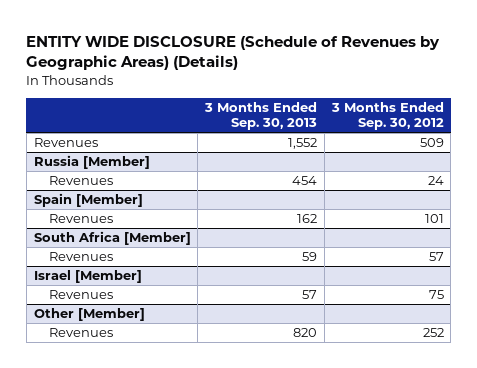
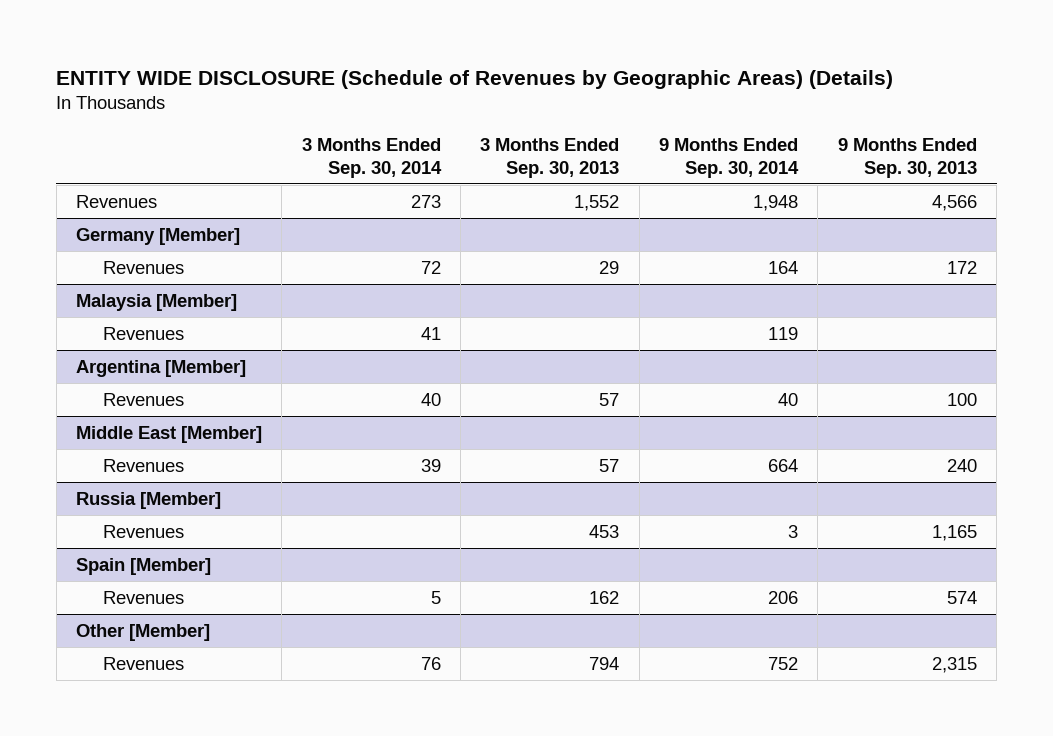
[330,101,444,131] 3 Months Ended Sep. 30, 2012 -> none
none -> [301,137,442,178] 3 Months Ended Sep. 30, 2014
none -> [659,137,800,178] 9 Months Ended Sep. 30, 2014
none -> [837,137,977,178] 9 Months Ended Sep. 30, 2013
none -> [75,227,240,245] Germany [Member]
none -> [103,260,185,274] Revenues
none -> [75,293,237,311] Malaysia [Member]
none -> [103,326,185,340] Revenues
none -> [75,359,246,377] Argentina [Member]
none -> [103,392,185,406] Revenues
none -> [75,425,262,443] Middle East [Member]
none -> [103,458,185,472] Revenues
[292,176,318,186] 454 -> [589,524,620,538] 453
[33,231,191,246] South Africa [Member] -> none
[49,252,114,262] Revenues -> none
[33,270,142,284] Israel [Member] -> none
[49,290,114,300] Revenues -> none
[293,328,318,338] 820 -> [589,656,620,670] 794

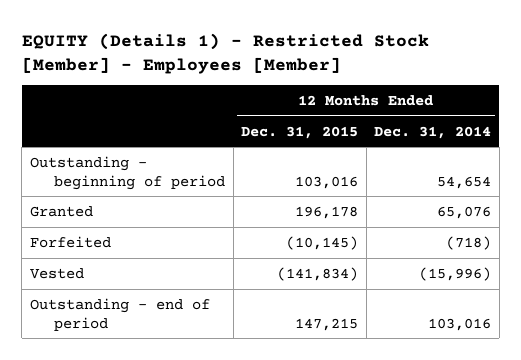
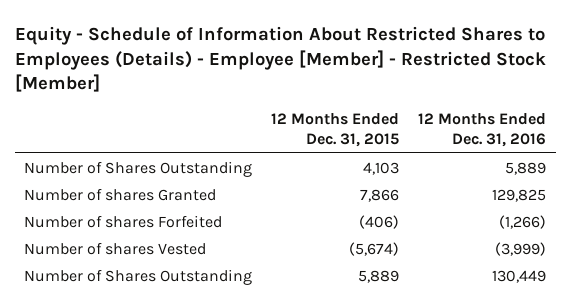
[21,32,429,74] EQUITY (Details 1) - Restricted Stock [Member] - Employees [Member] -> [14,25,546,93] Equity - Schedule of Information About Restricted Shares to Employees (Details) - Employee [Member] - Restricted Stock [Member]
[374,125,492,139] Dec. 31, 2014 -> none
none -> [418,113,547,147] 12 Months Ended Dec. 31, 2016
[29,155,226,190] Outstanding - beginning of period -> [24,160,253,177] Number of Shares Outstanding
[295,175,359,189] 103,016 -> [363,161,400,175] 4,103
[29,205,93,217] Granted -> [24,187,217,201] Number of shares Granted
[295,205,359,219] 196,178 -> [360,188,400,202] 7,866
[29,235,111,248] Forfeited -> [24,214,223,228] Number of shares Forfeited
[286,235,359,250] (10,145) -> [359,214,400,229] (406)
[29,267,84,279] Vested -> [24,241,207,255] Number of shares Vested
[277,266,359,281] (141,834) -> [349,241,400,256] (5,674)
[29,297,210,331] Outstanding - end of period -> [24,268,253,285] Number of Shares Outstanding
[295,317,359,331] 147,215 -> [358,269,400,283] 5,889

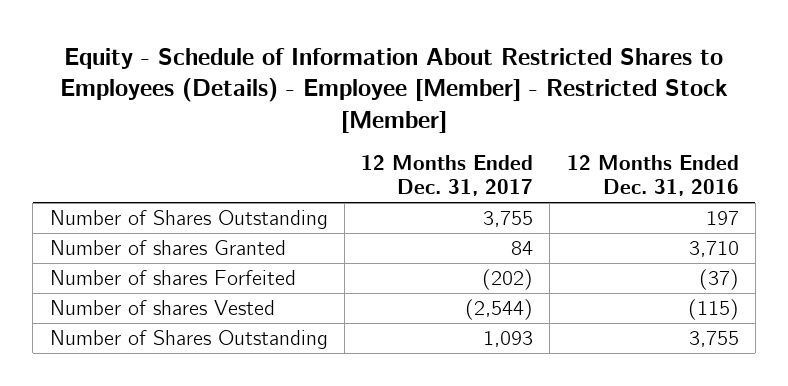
[271,113,400,147] 12 Months Ended Dec. 31, 2015 -> none
none -> [361,155,534,197] 12 Months Ended Dec. 31, 2017
[505,161,547,175] 5,889 -> [705,211,739,226] 197
[492,188,547,202] 129,825 -> [688,241,739,258] 3,710
[499,214,547,229] (1,266) -> [698,269,739,291] (37)
[495,241,547,256] (3,999) -> [687,299,739,321] (115)
[492,269,547,283] 130,449 -> [688,331,739,348] 3,755

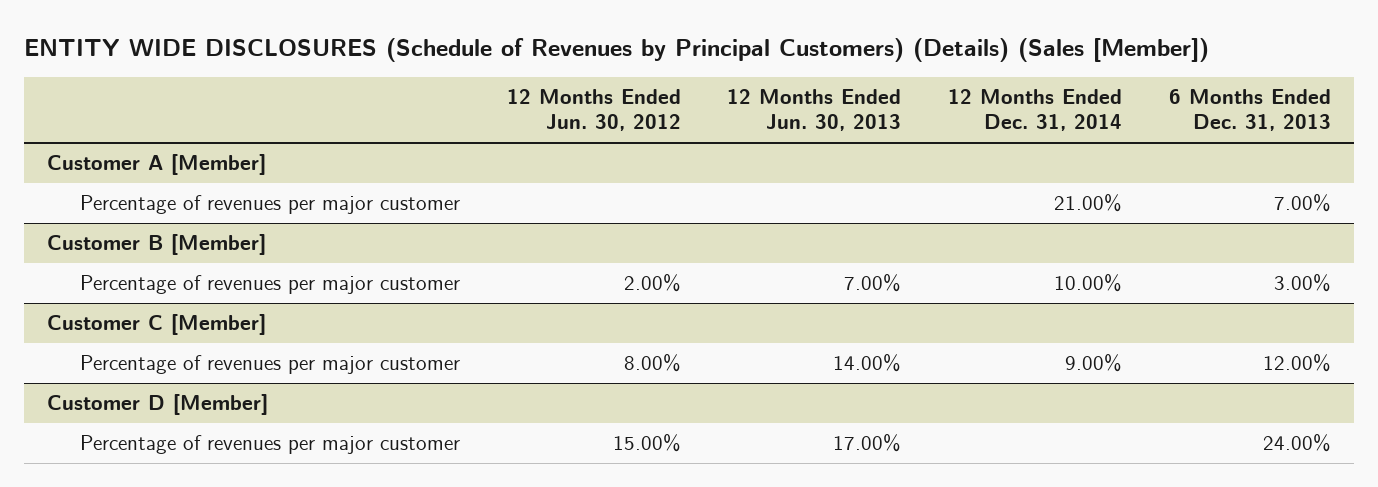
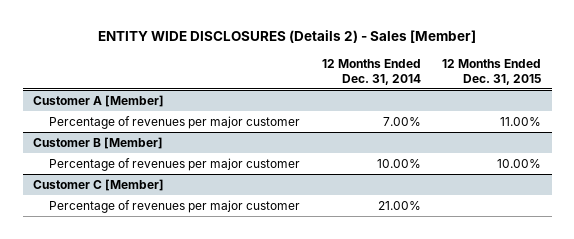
[24,38,1210,63] ENTITY WIDE DISCLOSURES (Schedule of Revenues by Principal Customers) (Details) (Sales [Member]) -> [98,30,477,44] ENTITY WIDE DISCLOSURES (Details 2) - Sales [Member]
[506,89,681,132] 12 Months Ended Jun. 30, 2012 -> none
[727,89,902,132] 12 Months Ended Jun. 30, 2013 -> none
[1168,89,1331,132] 6 Months Ended Dec. 31, 2013 -> none
none -> [441,58,541,85] 12 Months Ended Dec. 31, 2015
[1053,194,1122,213] 21.00% -> [382,116,421,126] 7.00%
[47,394,269,416] Customer D [Member] -> none
[79,435,460,455] Percentage of revenues per major customer -> none
[1064,354,1122,373] 9.00% -> [377,200,421,210] 21.00%

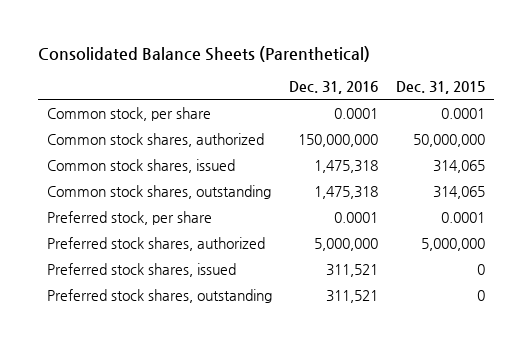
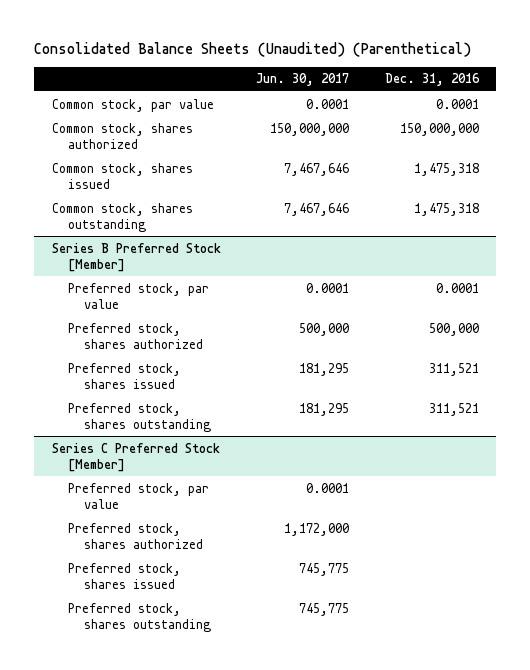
[38,46,371,63] Consolidated Balance Sheets (Parenthetical) -> [33,41,471,57] Consolidated Balance Sheets (Unaudited) (Parenthetical)
[395,80,485,94] Dec. 31, 2015 -> none
none -> [256,73,350,87] Jun. 30, 2017
[46,106,211,121] Common stock, per share -> [51,98,214,112] Common stock, par value
[46,132,264,147] Common stock shares, authorized -> [51,122,193,149] Common stock, shares authorized
[46,158,235,173] Common stock shares, issued -> [51,162,193,189] Common stock, shares issued
[46,184,271,199] Common stock shares, outstanding -> [51,202,193,232] Common stock, shares outstanding
none -> [51,242,221,272] Series B Preferred Stock [Member]
[46,210,212,225] Preferred stock, per share -> [67,282,209,309] Preferred stock, par value
[46,236,265,251] Preferred stock shares, authorized -> [67,322,203,349] Preferred stock, shares authorized
[314,237,379,251] 5,000,000 -> [428,322,479,336] 500,000
[46,262,236,277] Preferred stock shares, issued -> [67,362,181,389] Preferred stock, shares issued
[46,288,272,303] Preferred stock shares, outstanding -> [67,402,211,432] Preferred stock, shares outstanding
none -> [51,442,220,472] Series C Preferred Stock [Member]
none -> [67,482,209,509] Preferred stock, par value
none -> [67,522,203,549] Preferred stock, shares authorized
none -> [67,562,181,589] Preferred stock, shares issued
none -> [67,602,211,632] Preferred stock, shares outstanding

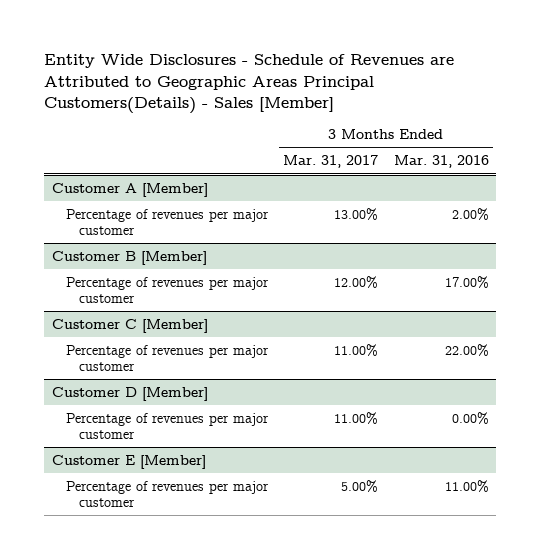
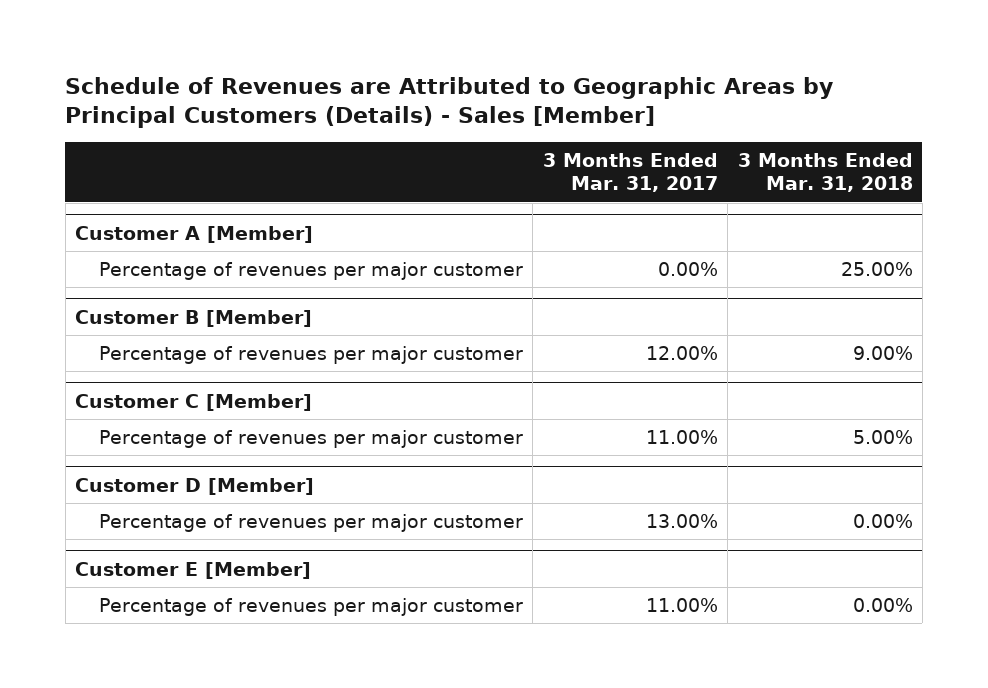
[43,54,454,114] Entity Wide Disclosures - Schedule of Revenues are Attributed to Geographic Areas Principal Customers(Details) - Sales [Member] -> [65,77,834,129] Schedule of Revenues are Attributed to Geographic Areas by Principal Customers (Details) - Sales [Member]
[393,155,489,169] Mar. 31, 2016 -> none
none -> [737,153,913,193] 3 Months Ended Mar. 31, 2018
[334,207,379,221] 13.00% -> [657,261,718,276] 0.00%
[334,411,379,425] 11.00% -> [645,513,718,528] 13.00%
[341,479,379,493] 5.00% -> [645,597,718,612] 11.00%

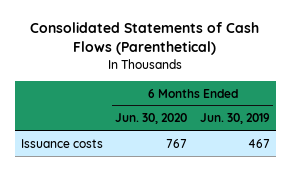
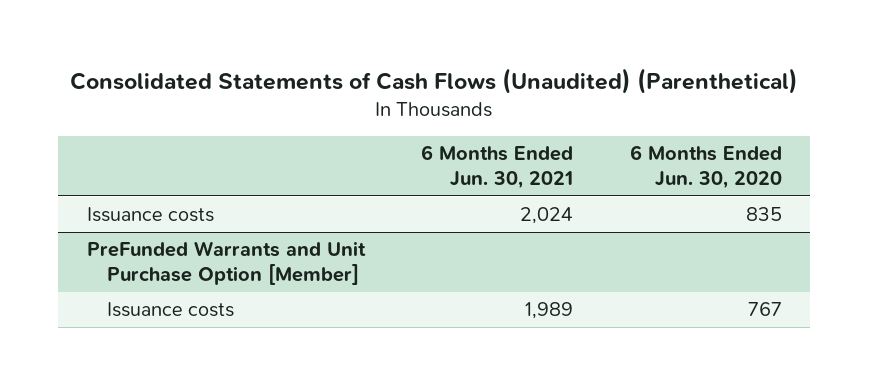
[30,22,260,56] Consolidated Statements of Cash Flows (Parenthetical) -> [70,67,799,94] Consolidated Statements of Cash Flows (Unaudited) (Parenthetical)
[200,113,271,125] Jun. 30, 2019 -> none
none -> [421,144,574,190] 6 Months Ended Jun. 30, 2021
none -> [86,207,214,223] Issuance costs
none -> [86,241,366,286] PreFunded Warrants and Unit Purchase Option [Member]

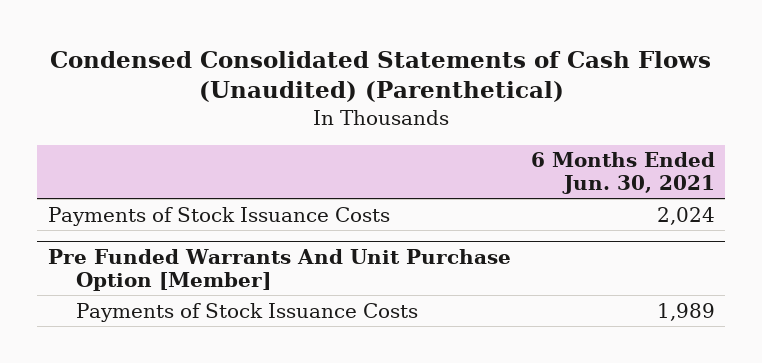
[70,67,799,94] Consolidated Statements of Cash Flows (Unaudited) (Parenthetical) -> [50,50,712,103] Condensed Consolidated Statements of Cash Flows (Unaudited) (Parenthetical)
[630,144,783,190] 6 Months Ended Jun. 30, 2020 -> none
[86,207,214,223] Issuance costs -> [47,206,390,226] Payments of Stock Issuance Costs
[86,241,366,286] PreFunded Warrants and Unit Purchase Option [Member] -> [47,249,511,291] Pre Funded Warrants And Unit Purchase Option [Member]
[106,302,234,318] Issuance costs -> [76,302,419,322] Payments of Stock Issuance Costs

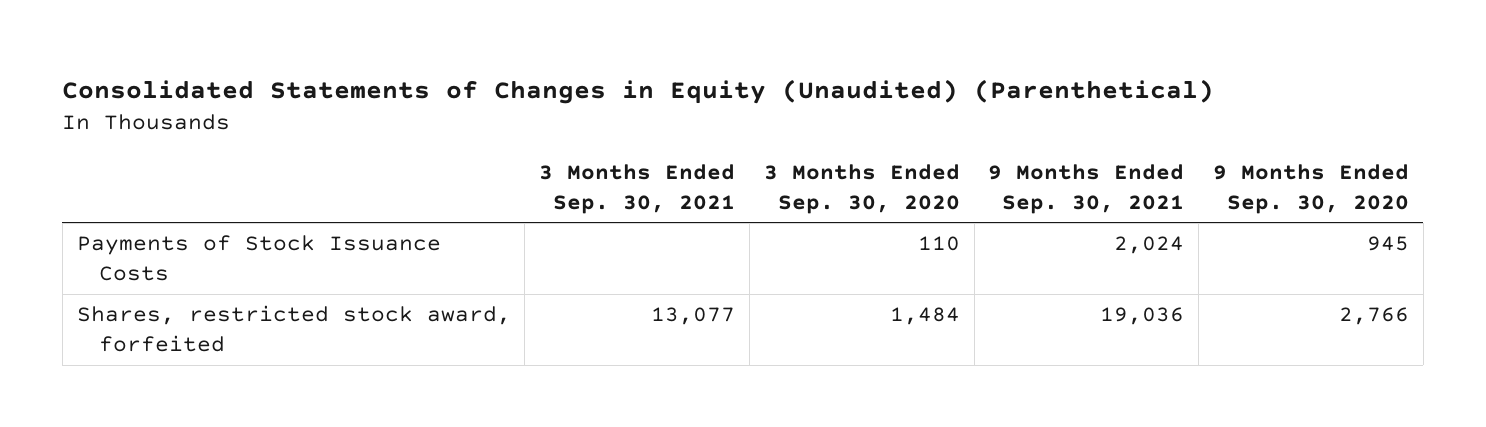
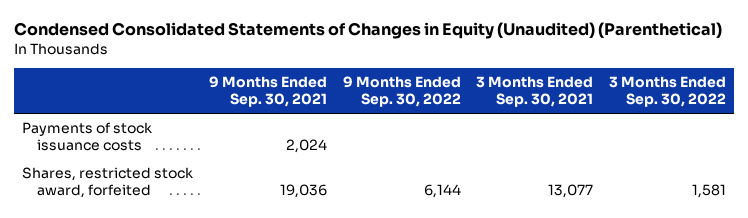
[62,78,1215,104] Consolidated Statements of Changes in Equity (Unaudited) (Parenthetical) -> [13,22,722,40] Condensed Consolidated Statements of Changes in Equity (Unaudited) (Parenthetical)
[763,164,960,214] 3 Months Ended Sep. 30, 2020 -> none
[1212,164,1409,214] 9 Months Ended Sep. 30, 2020 -> none
none -> [342,75,461,108] 9 Months Ended Sep. 30, 2022
none -> [609,75,727,108] 3 Months Ended Sep. 30, 2022
[76,235,441,281] Payments of Stock Issuance Costs -> [21,121,152,152] Payments of stock issuance costs

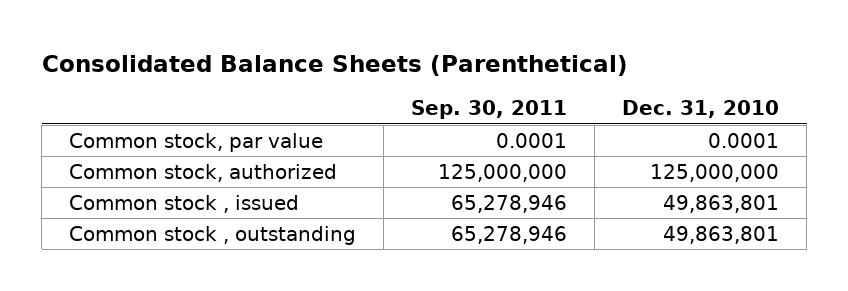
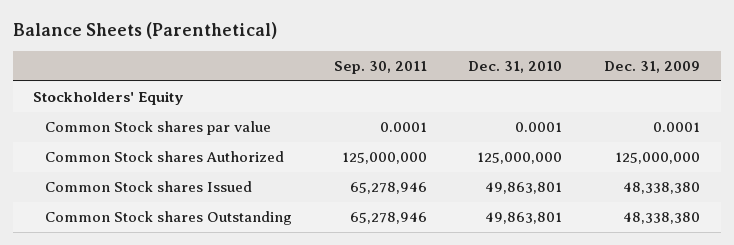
[41,55,628,77] Consolidated Balance Sheets (Parenthetical) -> [12,21,277,39] Balance Sheets (Parenthetical)
none -> [604,60,701,73] Dec. 31, 2009
none -> [33,90,185,105] Stockholders' Equity
[69,132,324,152] Common stock, par value -> [44,120,271,135] Common Stock shares par value
[69,163,338,182] Common stock, authorized -> [44,150,284,162] Common Stock shares Authorized
[69,194,300,213] Common stock , issued -> [44,180,252,192] Common Stock shares Issued
[69,225,357,245] Common stock , outstanding -> [44,210,292,225] Common Stock shares Outstanding

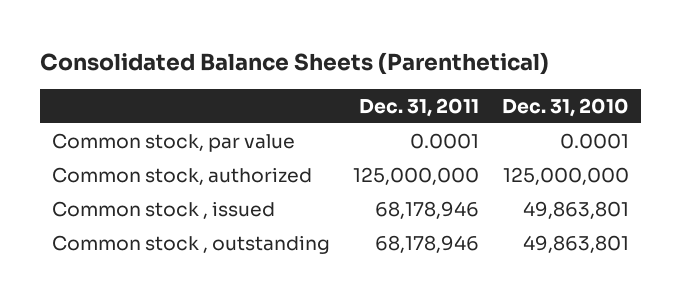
[12,21,277,39] Balance Sheets (Parenthetical) -> [40,51,550,75] Consolidated Balance Sheets (Parenthetical)
[333,60,427,74] Sep. 30, 2011 -> none
[604,60,701,73] Dec. 31, 2009 -> none
none -> [358,97,479,117] Dec. 31, 2011
[33,90,185,105] Stockholders' Equity -> none
[44,120,271,135] Common Stock shares par value -> [51,132,295,152] Common stock, par value
[44,150,284,162] Common Stock shares Authorized -> [51,166,312,185] Common stock, authorized
[44,180,252,192] Common Stock shares Issued -> [51,200,275,219] Common stock , issued
[44,210,292,225] Common Stock shares Outstanding -> [51,234,330,254] Common stock , outstanding

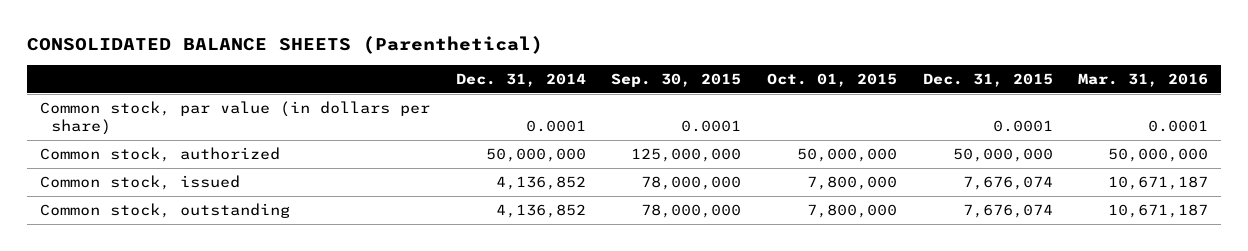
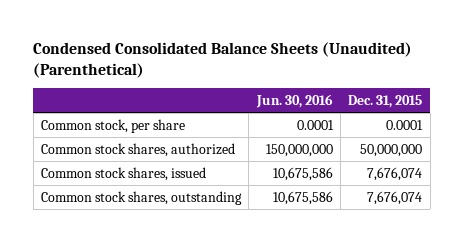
[27,35,544,54] CONSOLIDATED BALANCE SHEETS (Parenthetical) -> [33,41,413,78] Condensed Consolidated Balance Sheets (Unaudited) (Parenthetical)
[455,72,586,87] Dec. 31, 2014 -> none
[611,72,742,87] Sep. 30, 2015 -> none
[767,72,898,87] Oct. 01, 2015 -> none
[1078,72,1209,87] Mar. 31, 2016 -> none
none -> [255,93,333,108] Jun. 30, 2016
[40,101,431,136] Common stock, par value (in dollars per share) -> [40,118,185,133] Common stock, per share
[40,147,281,163] Common stock, authorized -> [40,142,235,157] Common stock shares, authorized
[40,175,241,191] Common stock, issued -> [40,166,206,181] Common stock shares, issued
[40,203,291,219] Common stock, outstanding -> [40,190,242,205] Common stock shares, outstanding

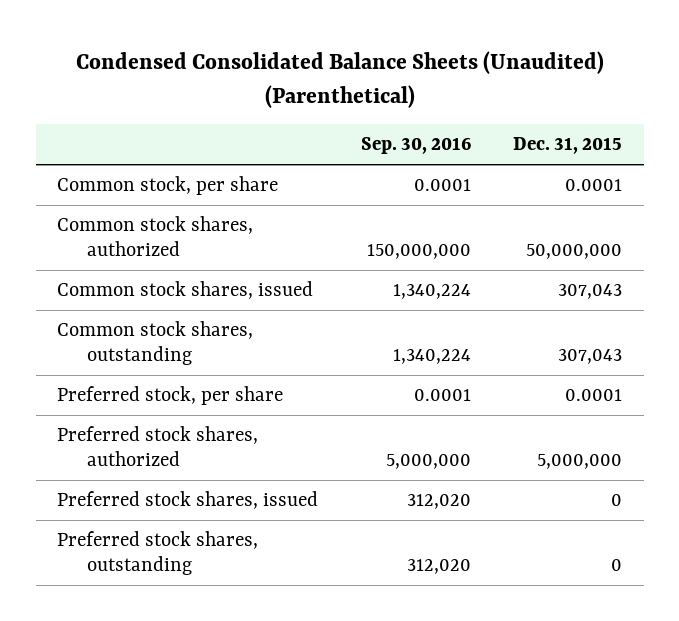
[255,93,333,108] Jun. 30, 2016 -> none
none -> [360,137,471,155] Sep. 30, 2016
[367,166,423,181] 7,676,074 -> [558,284,623,300] 307,043
[367,190,423,205] 7,676,074 -> [558,349,623,365] 307,043
none -> [57,386,284,406] Preferred stock, per share
none -> [57,426,259,467] Preferred stock shares, authorized
none -> [57,491,319,510] Preferred stock shares, issued
none -> [57,531,259,576] Preferred stock shares, outstanding

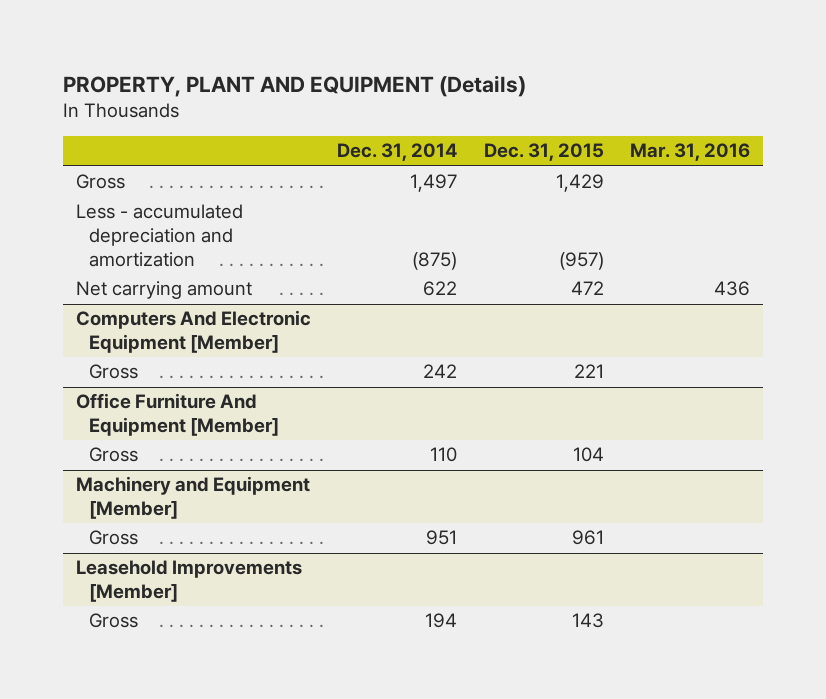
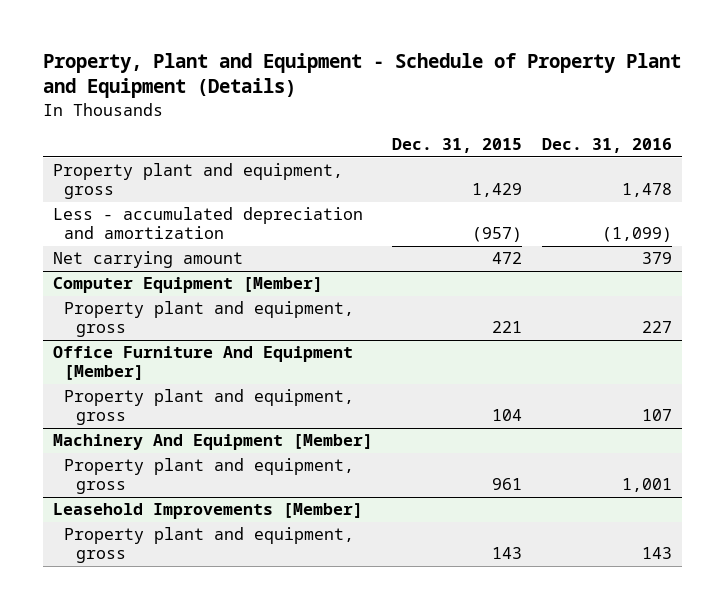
[62,74,526,97] PROPERTY, PLANT AND EQUIPMENT (Details) -> [42,53,681,99] Property, Plant and Equipment - Schedule of Property Plant and Equipment (Details)
[337,143,458,162] Dec. 31, 2014 -> none
[630,143,751,162] Mar. 31, 2016 -> none
none -> [542,138,673,154] Dec. 31, 2016
[75,174,125,190] Gross -> [52,163,343,200] Property plant and equipment, gross
[75,310,311,354] Computers And Electronic Equipment [Member] -> [52,277,323,294] Computer Equipment [Member]
[89,364,139,380] Gross -> [64,301,355,338] Property plant and equipment, gross
[89,447,139,463] Gross -> [64,389,355,426] Property plant and equipment, gross
[75,476,310,520] Machinery and Equipment [Member] -> [52,434,373,451] Machinery And Equipment [Member]
[89,530,139,546] Gross -> [64,458,355,495] Property plant and equipment, gross
[89,613,139,629] Gross -> [64,527,355,564] Property plant and equipment, gross

